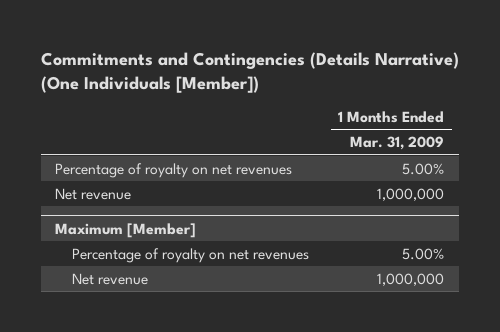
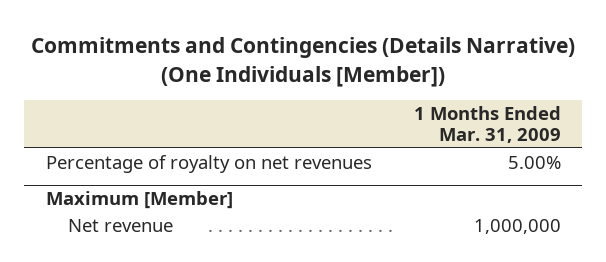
[55,187,132,200] Net revenue -> none
[72,247,310,263] Percentage of royalty on net revenues -> none

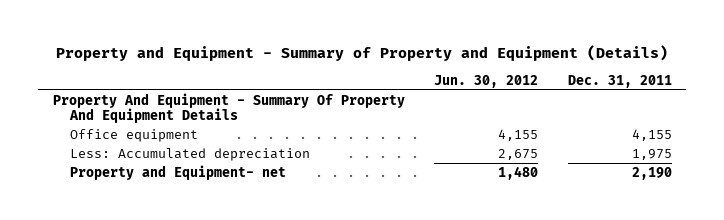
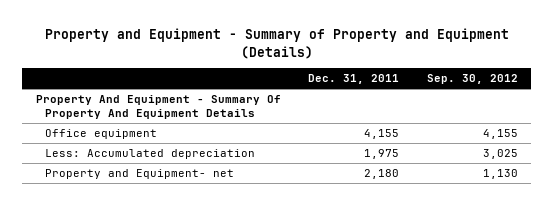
[434,74,539,88] Jun. 30, 2012 -> none
none -> [426,73,518,84] Sep. 30, 2012
[631,167,672,181] 2,190 -> [364,169,400,180] 2,180

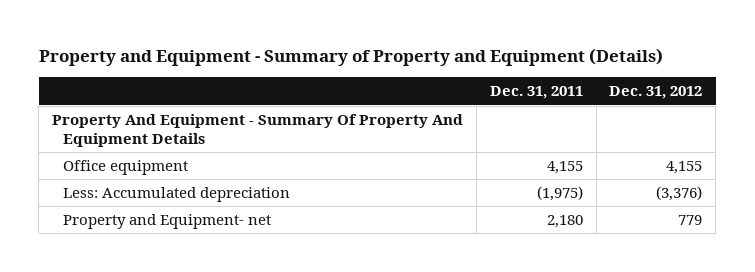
[426,73,518,84] Sep. 30, 2012 -> none
none -> [609,86,703,100] Dec. 31, 2012
[364,149,400,160] 1,975 -> [536,186,583,202] (1,975)

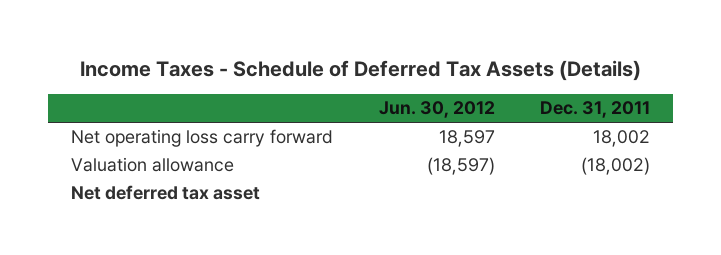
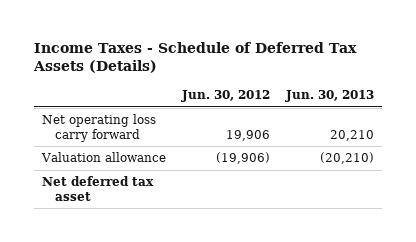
[540,101,651,119] Dec. 31, 2011 -> none
none -> [285,90,375,103] Jun. 30, 2013
[438,130,495,148] 18,597 -> [226,129,271,141] 19,906
[426,157,495,176] (18,597) -> [216,152,271,165] (19,906)

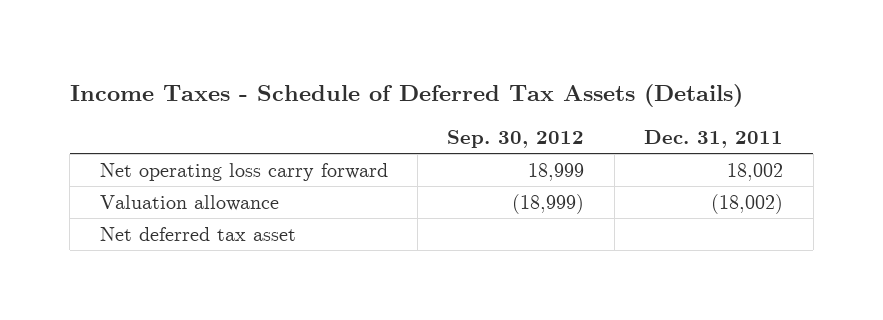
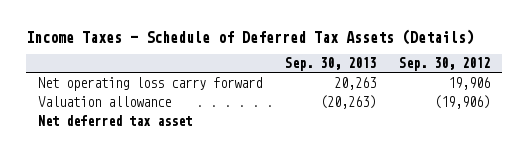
[644,130,784,149] Dec. 31, 2011 -> none
none -> [284,57,376,72] Sep. 30, 2013
[528,163,585,182] 18,999 -> [448,77,491,91] 19,906
[512,194,585,215] (18,999) -> [434,95,491,110] (19,906)

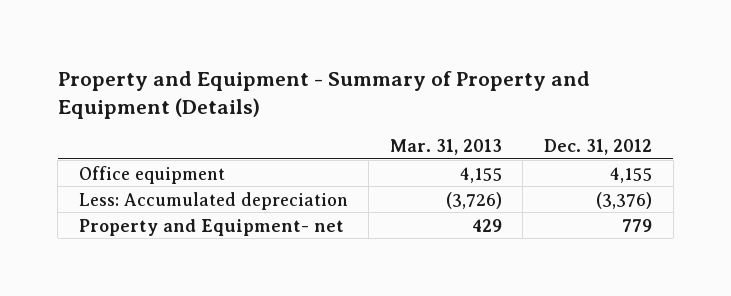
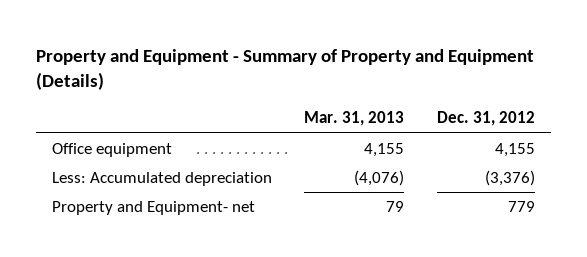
[445,191,502,209] (3,726) -> [354,169,405,186] (4,076)
[471,218,502,232] 429 -> [386,200,405,212] 79

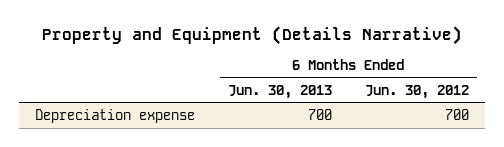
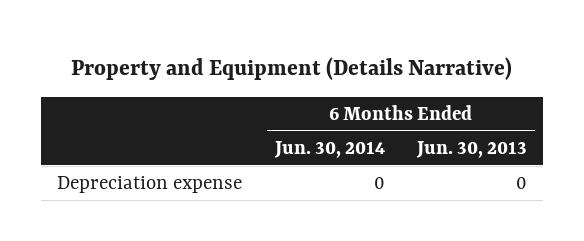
[364,84,469,99] Jun. 30, 2012 -> none
none -> [273,141,385,159] Jun. 30, 2014
[308,108,333,120] 700 -> [515,177,527,190] 0

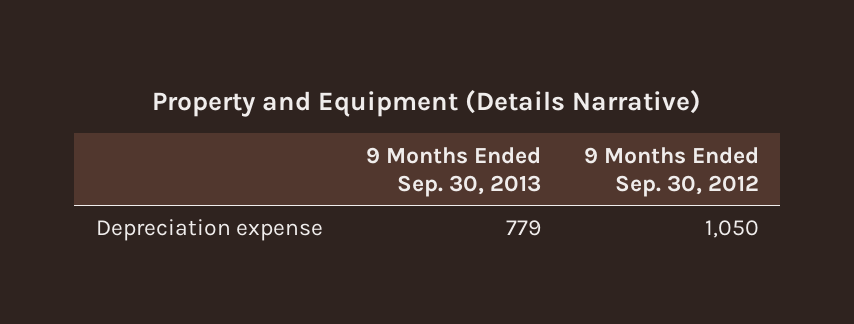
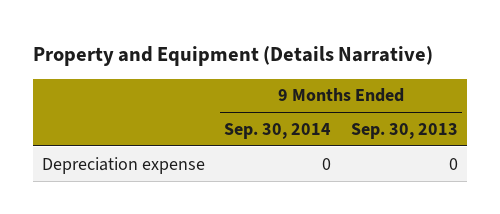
[583,146,759,197] 9 Months Ended Sep. 30, 2012 -> none
none -> [224,122,332,139] Sep. 30, 2014
[505,220,541,237] 779 -> [448,157,458,170] 0

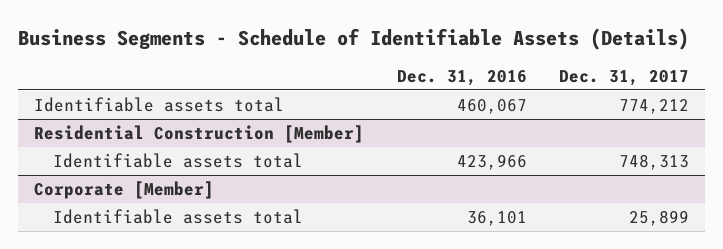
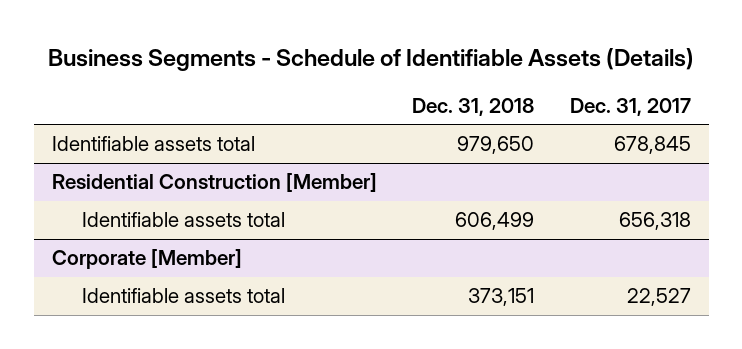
[396,69,527,86] Dec. 31, 2016 -> none
none -> [412,97,535,116] Dec. 31, 2018
[619,98,690,114] 774,212 -> [613,136,691,155] 678,845
[619,153,690,170] 748,313 -> [618,212,691,231] 656,318
[629,209,690,226] 25,899 -> [626,288,691,307] 22,527

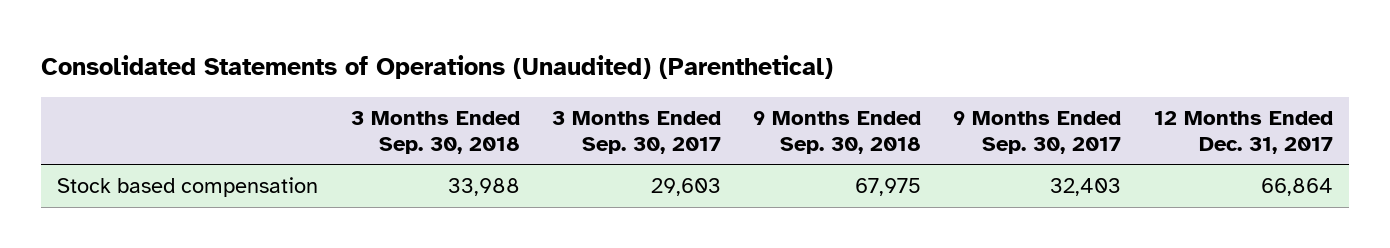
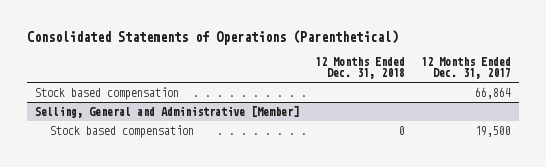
[41,54,834,79] Consolidated Statements of Operations (Unaudited) (Parenthetical) -> [27,30,399,46] Consolidated Statements of Operations (Parenthetical)
[350,111,520,154] 3 Months Ended Sep. 30, 2018 -> none
[551,111,721,154] 3 Months Ended Sep. 30, 2017 -> none
[753,111,922,154] 9 Months Ended Sep. 30, 2018 -> none
[953,111,1122,154] 9 Months Ended Sep. 30, 2017 -> none
none -> [314,56,405,80] 12 Months Ended Dec. 31, 2018
none -> [35,105,300,118] Selling, General and Administrative [Member]
none -> [49,124,194,138] Stock based compensation

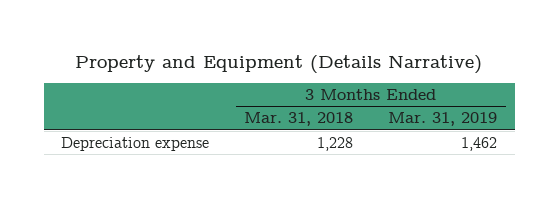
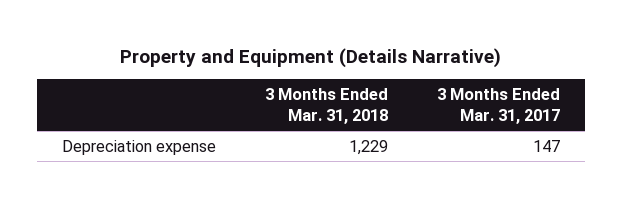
[388,112,498,127] Mar. 31, 2019 -> none
none -> [437,87,561,125] 3 Months Ended Mar. 31, 2017
[317,136,354,151] 1,228 -> [348,139,388,155] 1,229

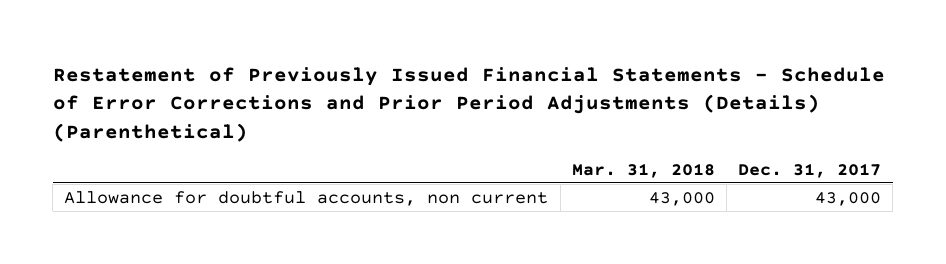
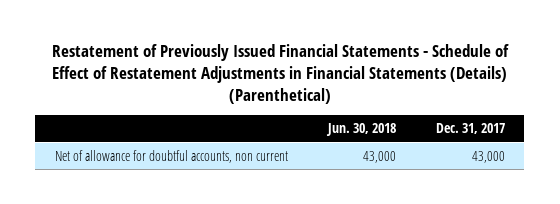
[52,67,885,142] Restatement of Previously Issued Financial Statements - Schedule of Error Corrections and Prior Period Adjustments (Details) (Parenthetical) -> [51,44,509,105] Restatement of Previously Issued Financial Statements - Schedule of Effect of Restatement Adjustments in Financial Statements (Details) (Parenthetical)
[571,162,715,178] Mar. 31, 2018 -> none
none -> [325,123,396,137] Jun. 30, 2018
[64,190,549,206] Allowance for doubtful accounts, non current -> [55,150,289,164] Net of allowance for doubtful accounts, non current

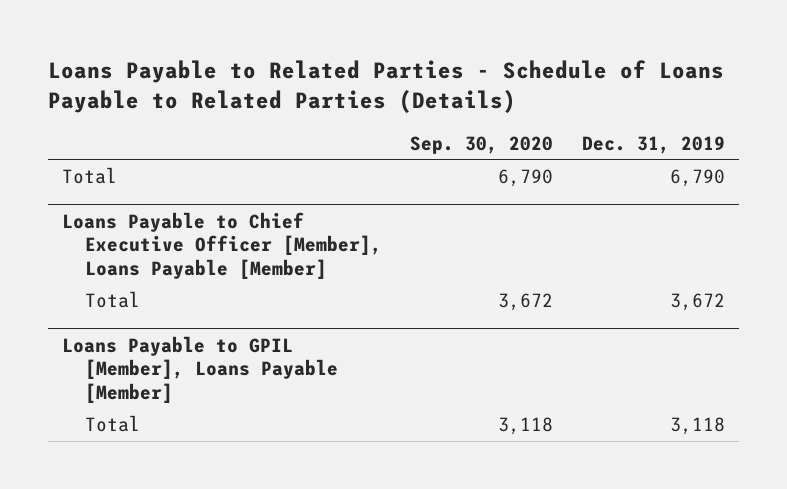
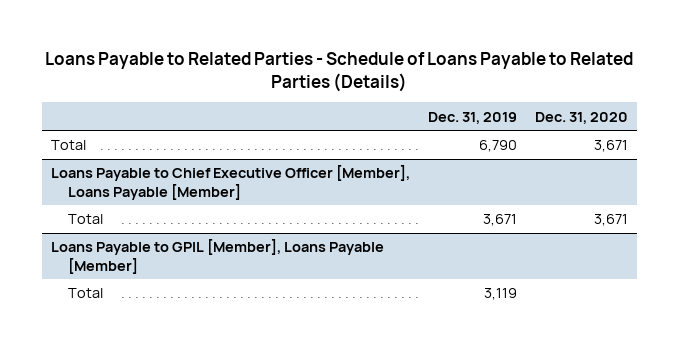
[410,135,554,154] Sep. 30, 2020 -> none
none -> [534,111,628,124] Dec. 31, 2020
[669,292,725,311] 3,672 -> [482,214,517,227] 3,671
[669,416,725,435] 3,118 -> [483,288,517,301] 3,119

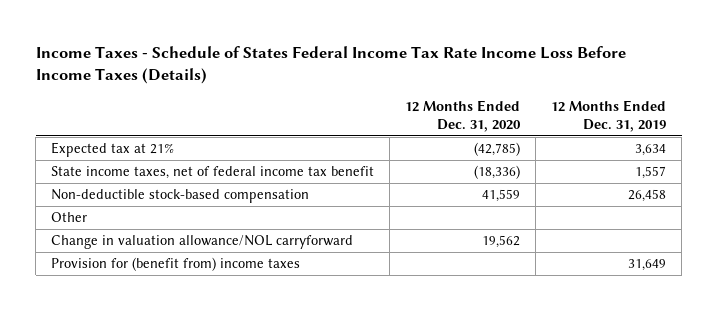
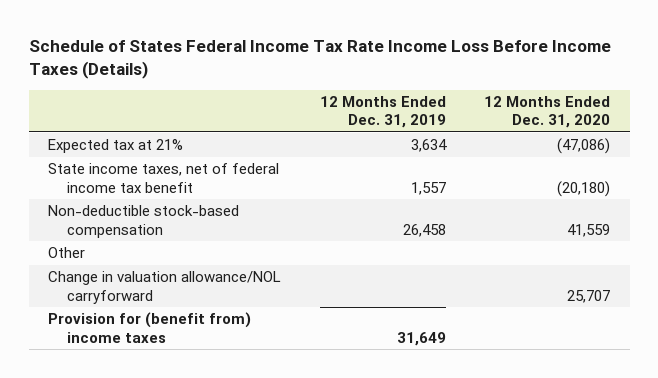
[35,46,626,85] Income Taxes - Schedule of States Federal Income Tax Rate Income Loss Before Income Taxes (Details) -> [28,39,611,79] Schedule of States Federal Income Tax Rate Income Loss Before Income Taxes (Details)
[474,142,521,157] (42,785) -> [557,138,611,155] (47,086)
[474,165,521,180] (18,336) -> [557,180,611,197] (20,180)
[482,235,521,249] 19,562 -> [567,289,611,303] 25,707

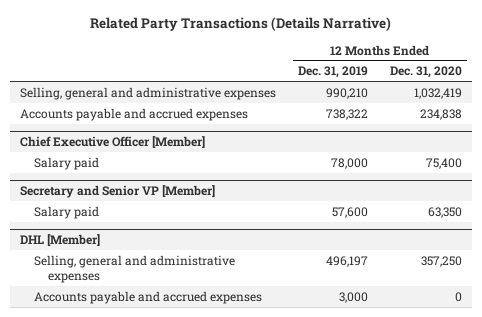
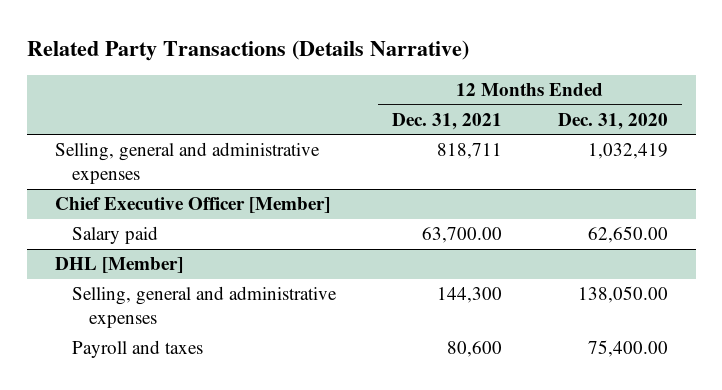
[298,66,369,79] Dec. 31, 2019 -> none
none -> [391,112,502,130] Dec. 31, 2021
[20,107,249,121] Accounts payable and accrued expenses -> none
[20,185,216,199] Secretary and Senior VP [Member] -> none
[34,205,100,219] Salary paid -> none
[425,157,462,169] 75,400 -> [587,226,668,244] 62,650.00
[34,290,263,304] Accounts payable and accrued expenses -> none
[420,255,462,267] 357,250 -> [577,286,668,304] 138,050.00
none -> [72,340,204,359] Payroll and taxes

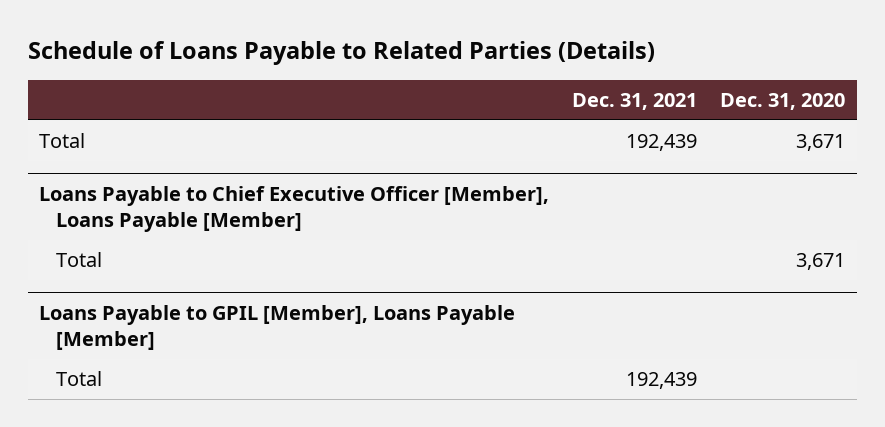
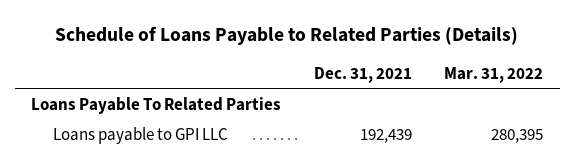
[720,93,846,111] Dec. 31, 2020 -> none
none -> [444,66,544,83] Mar. 31, 2022
[39,186,550,232] Loans Payable to Chief Executive Officer [Member], Loans Payable [Member] -> none
[55,252,102,268] Total -> none
[39,305,516,350] Loans Payable to GPIL [Member], Loans Payable [Member] -> none
[55,371,102,387] Total -> none
none -> [31,96,282,114] Loans Payable To Related Parties
[39,133,86,149] Total -> [53,126,229,144] Loans payable to GPI LLC

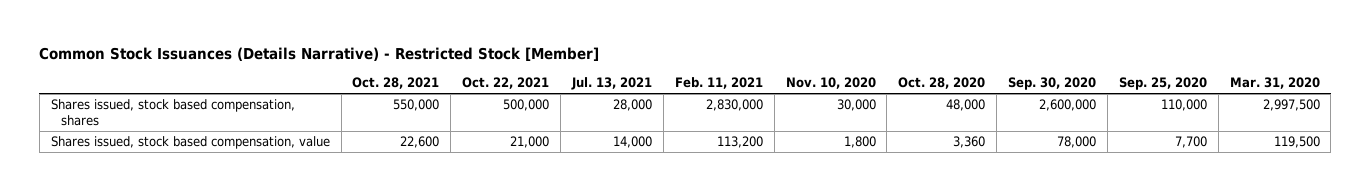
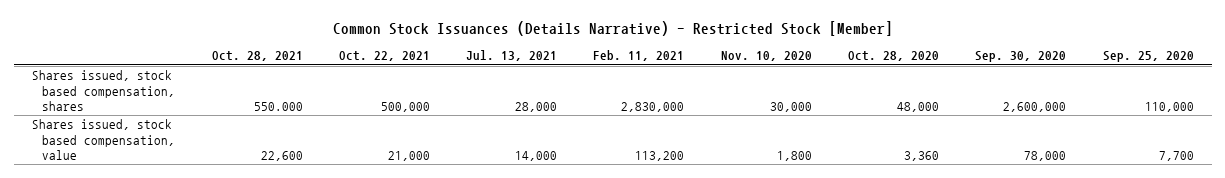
[1229,77,1320,90] Mar. 31, 2020 -> none
[393,99,440,112] 550,000 -> [253,102,303,112] 550.000

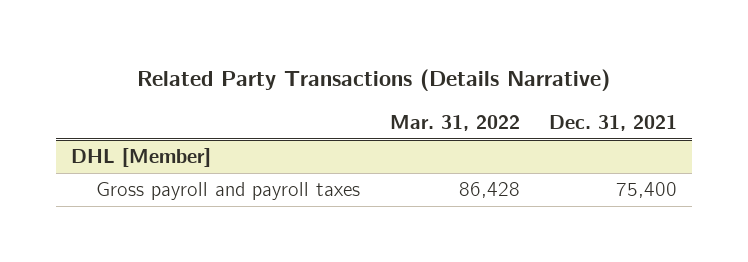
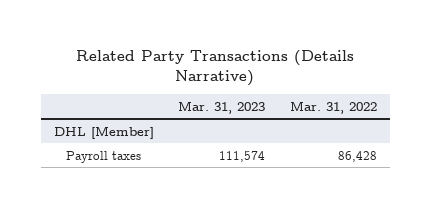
[549,114,678,131] Dec. 31, 2021 -> none
none -> [178,100,266,114] Mar. 31, 2023
[96,182,361,201] Gross payroll and payroll taxes -> [65,150,141,163] Payroll taxes

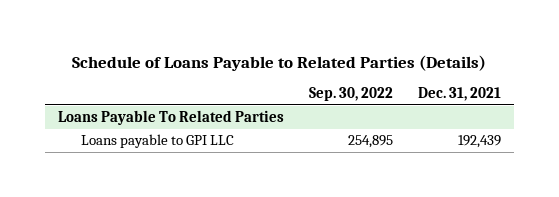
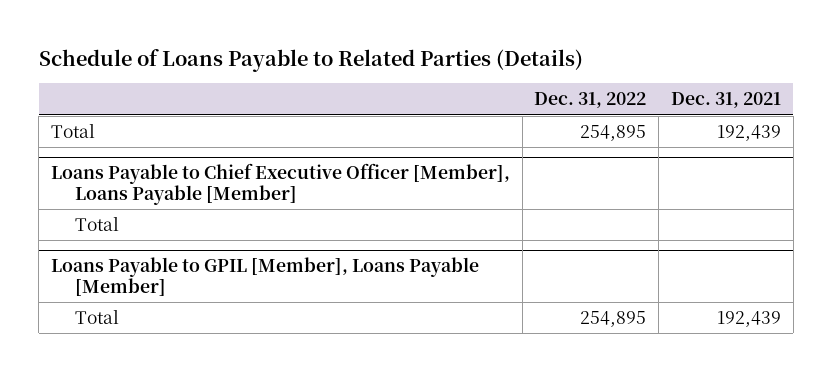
[308,87,393,102] Sep. 30, 2022 -> none
none -> [534,92,647,109] Dec. 31, 2022
[57,110,284,126] Loans Payable To Related Parties -> none
[80,134,234,149] Loans payable to GPI LLC -> [50,123,95,139] Total
none -> [50,163,510,205] Loans Payable to Chief Executive Officer [Member], Loans Payable [Member]
none -> [75,216,120,232] Total
none -> [50,257,479,296] Loans Payable to GPIL [Member], Loans Payable [Member]
none -> [75,309,120,325] Total

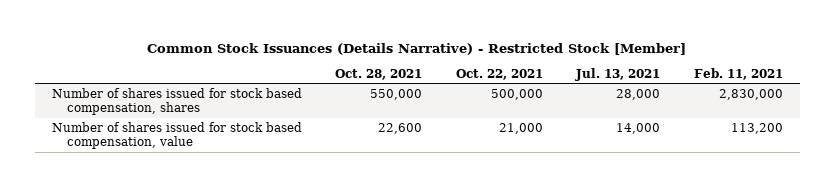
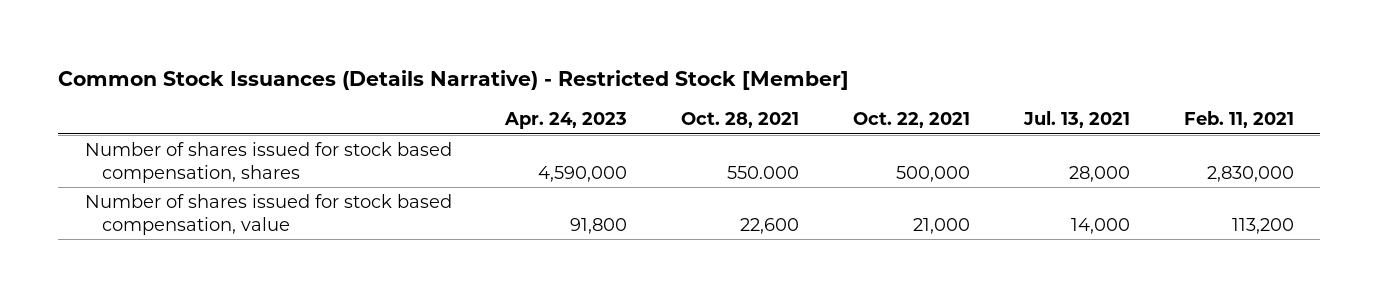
none -> [504,111,628,129] Apr. 24, 2023
[370,88,423,100] 550,000 -> [727,165,800,179] 550.000

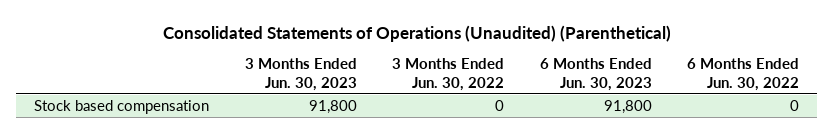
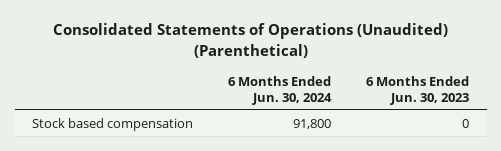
[244,58,357,91] 3 Months Ended Jun. 30, 2023 -> none
[392,58,505,91] 3 Months Ended Jun. 30, 2022 -> none
[687,58,800,91] 6 Months Ended Jun. 30, 2022 -> none
none -> [228,76,333,106] 6 Months Ended Jun. 30, 2024
[603,100,652,115] 91,800 -> [462,119,470,129] 0

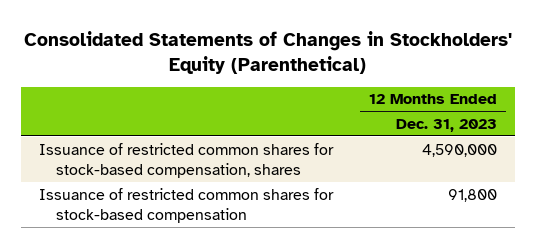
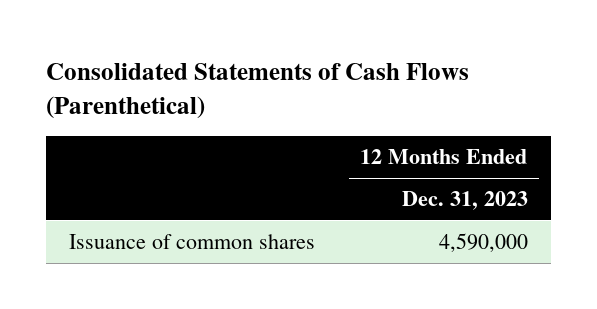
[24,30,513,74] Consolidated Statements of Changes in Stockholders' Equity (Parenthetical) -> [46,63,470,120] Consolidated Statements of Cash Flows (Parenthetical)
[39,187,335,223] Issuance of restricted common shares for stock-based compensation -> none
[39,142,335,178] Issuance of restricted common shares for stock-based compensation, shares -> [69,234,316,250] Issuance of common shares

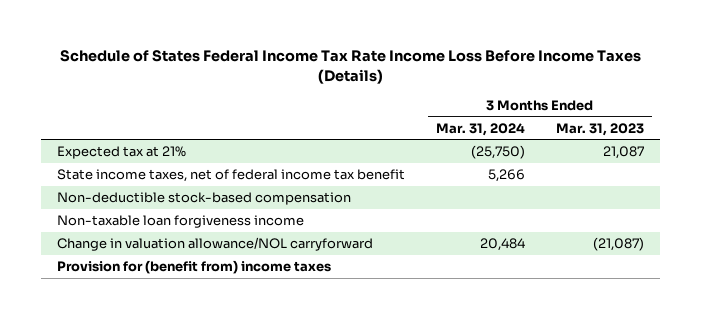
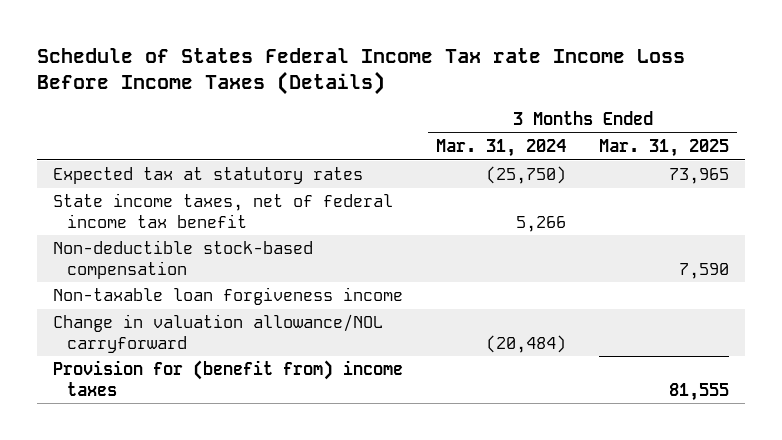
[59,50,641,85] Schedule of States Federal Income Tax Rate Income Loss Before Income Taxes (Details) -> [36,47,685,96] Schedule of States Federal Income Tax rate Income Loss Before Income Taxes (Details)
[556,122,645,136] Mar. 31, 2023 -> none
none -> [599,139,730,158] Mar. 31, 2025
[57,145,187,159] Expected tax at 21% -> [53,167,364,185] Expected tax at statutory rates
[480,237,526,251] 20,484 -> [486,334,567,353] (20,484)

